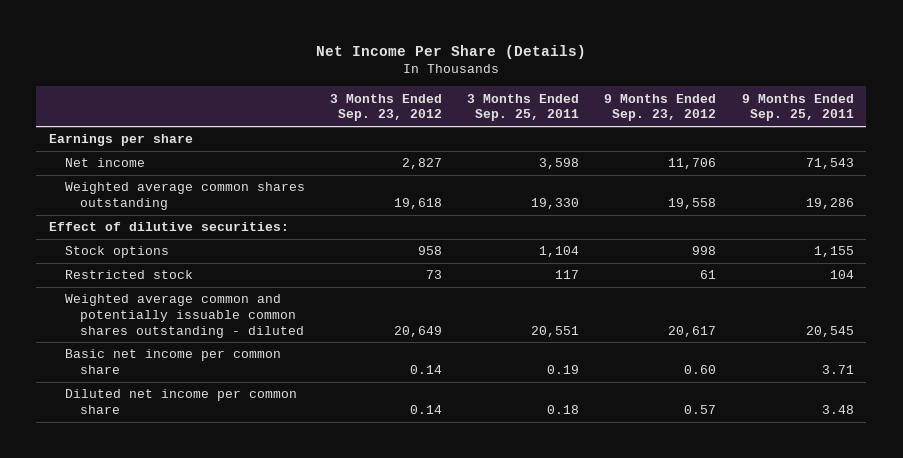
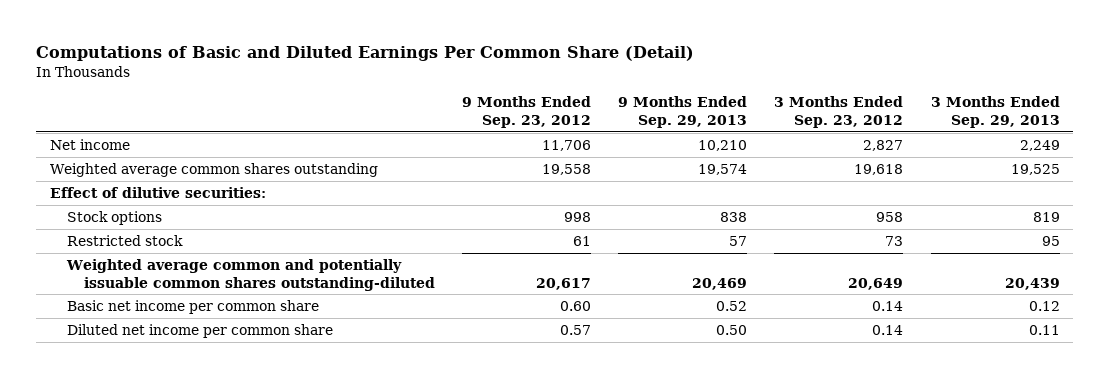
[316,45,587,60] Net Income Per Share (Details) -> [36,45,695,61] Computations of Basic and Diluted Earnings Per Common Share (Detail)
[467,93,580,122] 3 Months Ended Sep. 25, 2011 -> none
[741,93,854,122] 9 Months Ended Sep. 25, 2011 -> none
none -> [618,96,748,129] 9 Months Ended Sep. 29, 2013
none -> [930,96,1060,129] 3 Months Ended Sep. 29, 2013
[49,134,194,147] Earnings per share -> none
[64,294,305,338] Weighted average common and potentially issuable common shares outstanding - diluted -> [65,258,435,291] Weighted average common and potentially issuable common shares outstanding-diluted

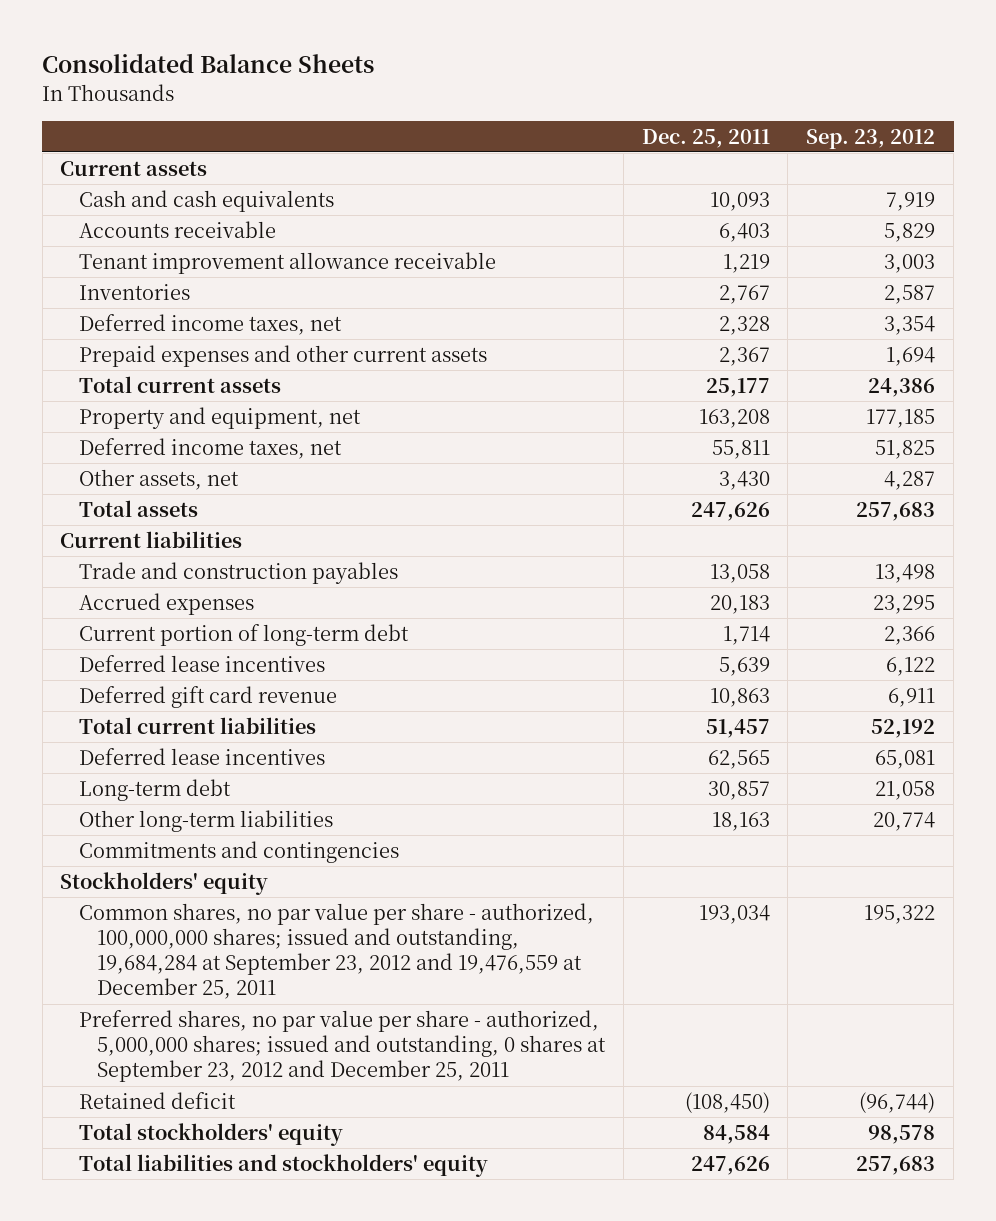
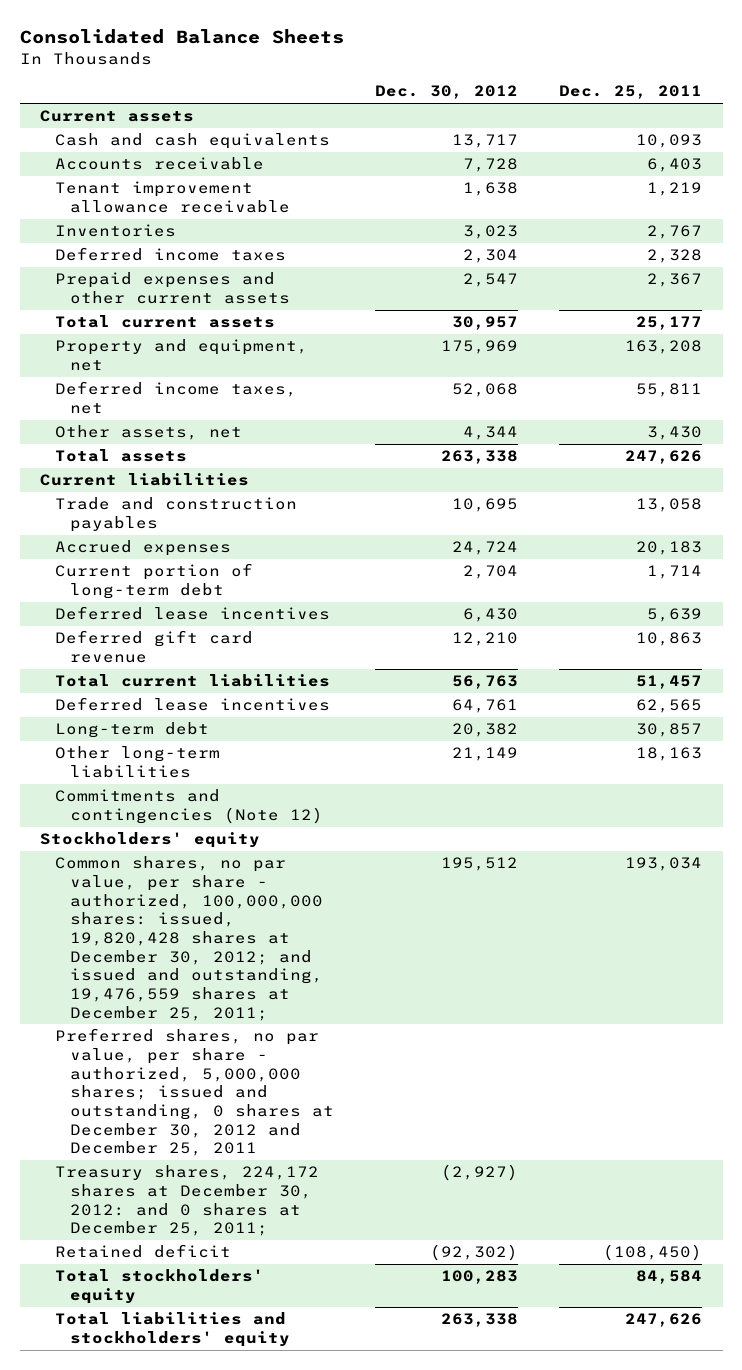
[806,128,936,149] Sep. 23, 2012 -> none
none -> [374,85,518,100] Dec. 30, 2012
[78,313,342,335] Deferred income taxes, net -> [54,247,286,262] Deferred income taxes
[78,840,399,863] Commitments and contingencies -> [54,789,323,825] Commitments and contingencies (Note 12)
[78,902,594,1000] Common shares, no par value per share - authorized, 100,000,000 shares; issued and outstanding, 19,684,284 at September 23, 2012 and 19,476,559 at December 25, 2011 -> [54,856,323,1021] Common shares, no par value, per share - authorized, 100,000,000 shares: issued, 19,820,428 shares at December 30, 2012; and issued and outstanding, 19,476,559 shares at December 25, 2011;
[78,1009,606,1083] Preferred shares, no par value per share - authorized, 5,000,000 shares; issued and outstanding, 0 shares at September 23, 2012 and December 25, 2011 -> [54,1028,334,1157] Preferred shares, no par value, per share - authorized, 5,000,000 shares; issued and outstanding, 0 shares at December 30, 2012 and December 25, 2011
none -> [54,1165,319,1237] Treasury shares, 224,172 shares at December 30, 2012: and 0 shares at December 25, 2011;

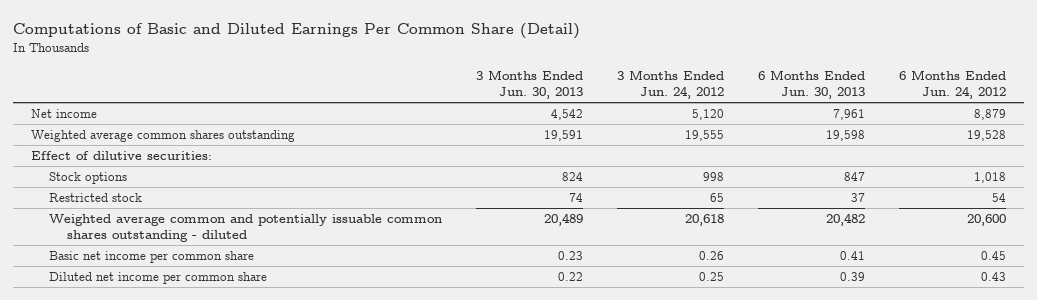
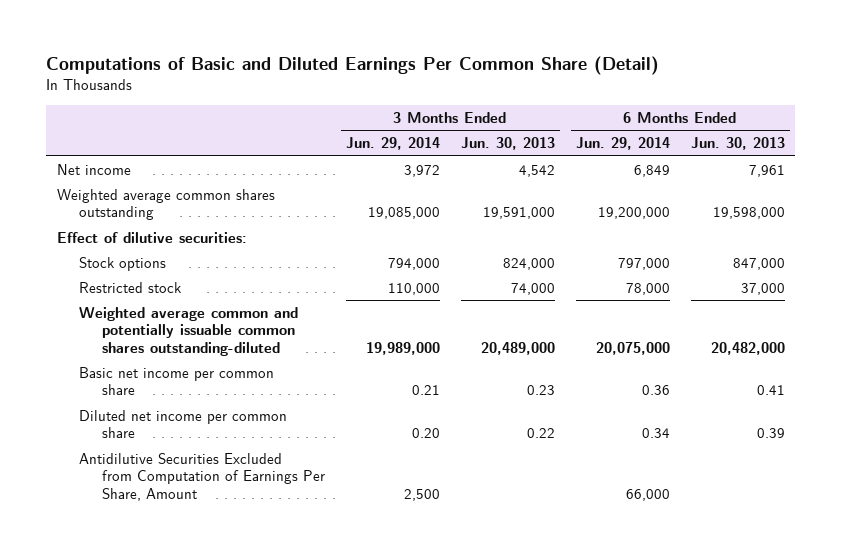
[617,70,725,99] 3 Months Ended Jun. 24, 2012 -> none
[899,70,1007,99] 6 Months Ended Jun. 24, 2012 -> none
none -> [345,137,440,151] Jun. 29, 2014
none -> [575,137,670,151] Jun. 29, 2014
[543,130,583,142] 19,591 -> [482,207,555,220] 19,591,000
[826,130,866,142] 19,598 -> [712,207,785,220] 19,598,000
[561,172,583,182] 824 -> [502,257,555,270] 824,000
[844,172,866,182] 847 -> [732,257,785,270] 847,000
[568,193,583,203] 74 -> [510,282,555,295] 74,000
[851,193,866,203] 37 -> [740,282,785,295] 37,000
[48,214,442,243] Weighted average common and potentially issuable common shares outstanding - diluted -> [79,306,299,356] Weighted average common and potentially issuable common shares outstanding-diluted
[543,213,583,227] 20,489 -> [480,341,555,355] 20,489,000
[826,213,866,227] 20,482 -> [710,341,785,355] 20,482,000
none -> [79,452,326,501] Antidilutive Securities Excluded from Computation of Earnings Per Share, Amount

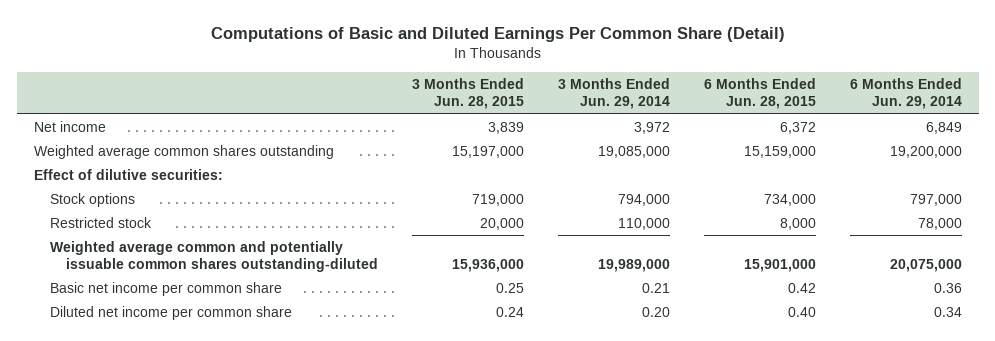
[460,137,555,151] Jun. 30, 2013 -> none
[690,137,785,151] Jun. 30, 2013 -> none
none -> [411,78,524,110] 3 Months Ended Jun. 28, 2015
none -> [703,78,816,110] 6 Months Ended Jun. 28, 2015
[79,452,326,501] Antidilutive Securities Excluded from Computation of Earnings Per Share, Amount -> none

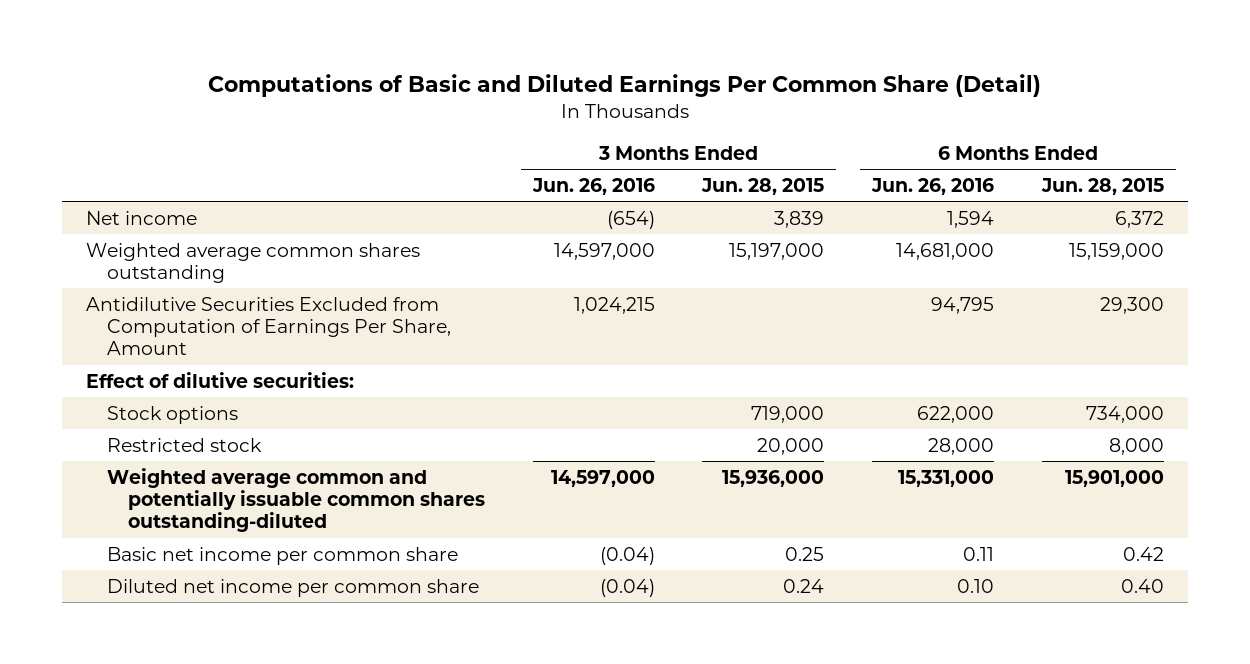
[557,78,670,110] 3 Months Ended Jun. 29, 2014 -> none
[849,78,962,110] 6 Months Ended Jun. 29, 2014 -> none
none -> [531,177,655,195] Jun. 26, 2016
none -> [871,177,995,195] Jun. 26, 2016
none -> [85,296,451,356] Antidilutive Securities Excluded from Computation of Earnings Per Share, Amount

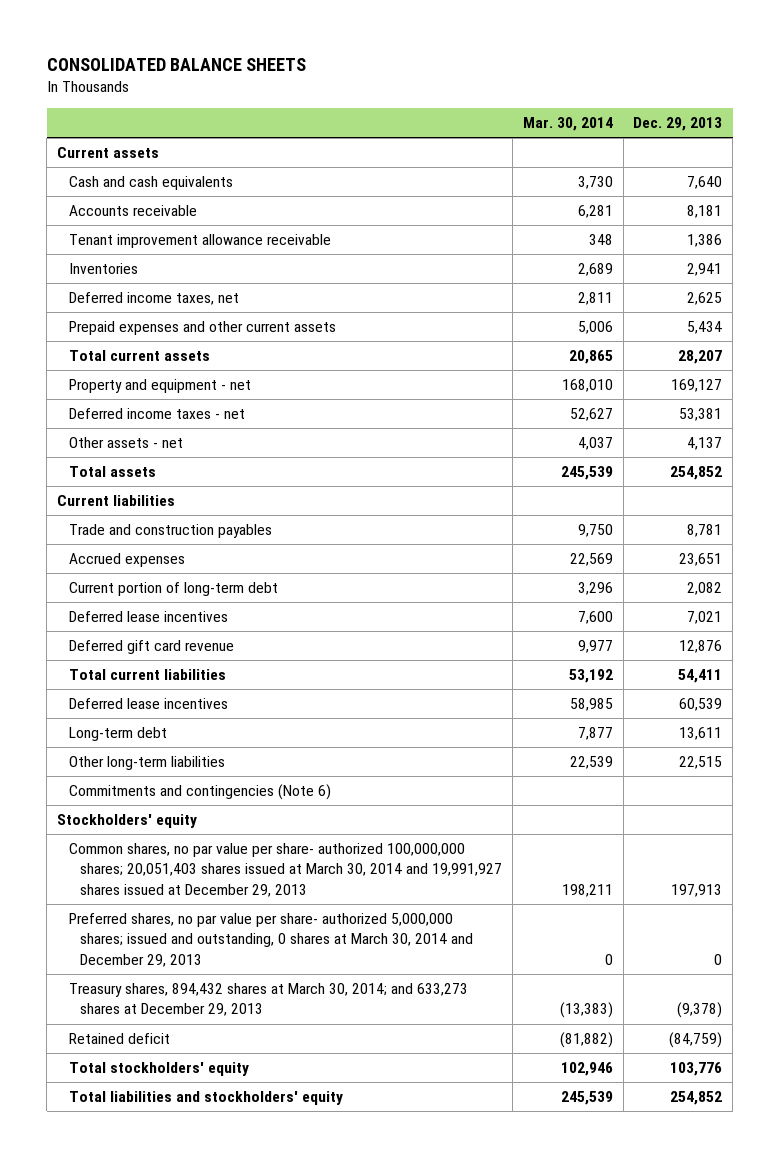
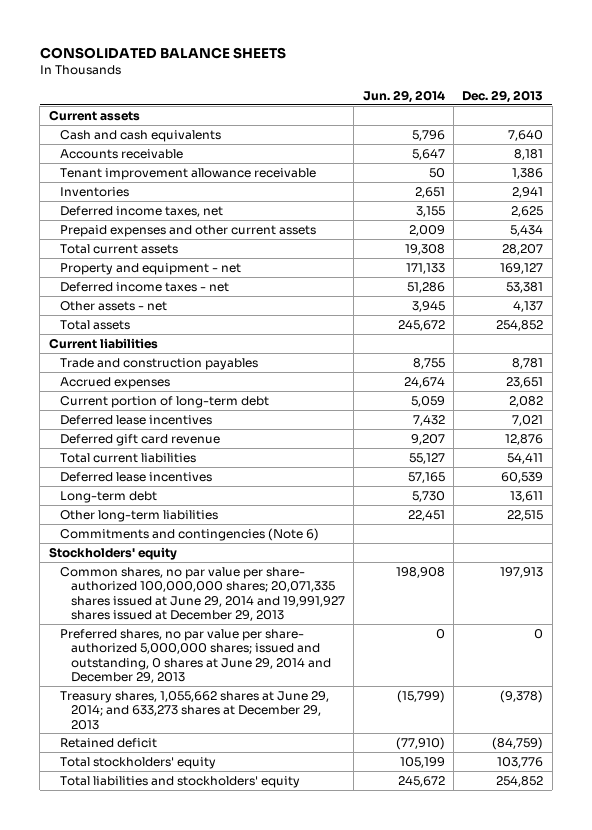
[522,116,613,131] Mar. 30, 2014 -> none
none -> [362,89,445,103] Jun. 29, 2014
[68,843,503,897] Common shares, no par value per share- authorized 100,000,000 shares; 20,051,403 shares issued at March 30, 2014 and 19,991,927 shares issued at December 29, 2013 -> [59,566,346,621] Common shares, no par value per share- authorized 100,000,000 shares; 20,071,335 shares issued at June 29, 2014 and 19,991,927 shares issued at December 29, 2013
[68,913,474,967] Preferred shares, no par value per share- authorized 5,000,000 shares; issued and outstanding, 0 shares at March 30, 2014 and December 29, 2013 -> [59,628,332,683] Preferred shares, no par value per share- authorized 5,000,000 shares; issued and outstanding, 0 shares at June 29, 2014 and December 29, 2013
[68,983,468,1017] Treasury shares, 894,432 shares at March 30, 2014; and 633,273 shares at December 29, 2013 -> [59,690,329,730] Treasury shares, 1,055,662 shares at June 29, 2014; and 633,273 shares at December 29, 2013

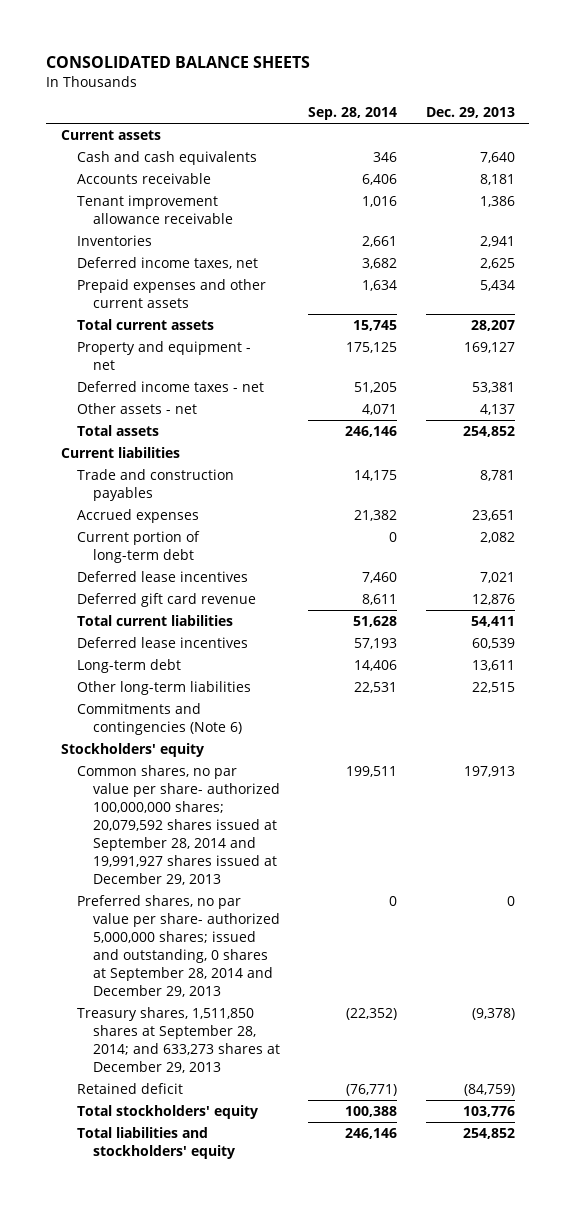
[362,89,445,103] Jun. 29, 2014 -> none
none -> [308,106,398,120] Sep. 28, 2014
[59,566,346,621] Common shares, no par value per share- authorized 100,000,000 shares; 20,071,335 shares issued at June 29, 2014 and 19,991,927 shares issued at December 29, 2013 -> [76,765,280,885] Common shares, no par value per share- authorized 100,000,000 shares; 20,079,592 shares issued at September 28, 2014 and 19,991,927 shares issued at December 29, 2013
[59,628,332,683] Preferred shares, no par value per share- authorized 5,000,000 shares; issued and outstanding, 0 shares at June 29, 2014 and December 29, 2013 -> [76,895,280,997] Preferred shares, no par value per share- authorized 5,000,000 shares; issued and outstanding, 0 shares at September 28, 2014 and December 29, 2013
[59,690,329,730] Treasury shares, 1,055,662 shares at June 29, 2014; and 633,273 shares at December 29, 2013 -> [76,1007,280,1073] Treasury shares, 1,511,850 shares at September 28, 2014; and 633,273 shares at December 29, 2013

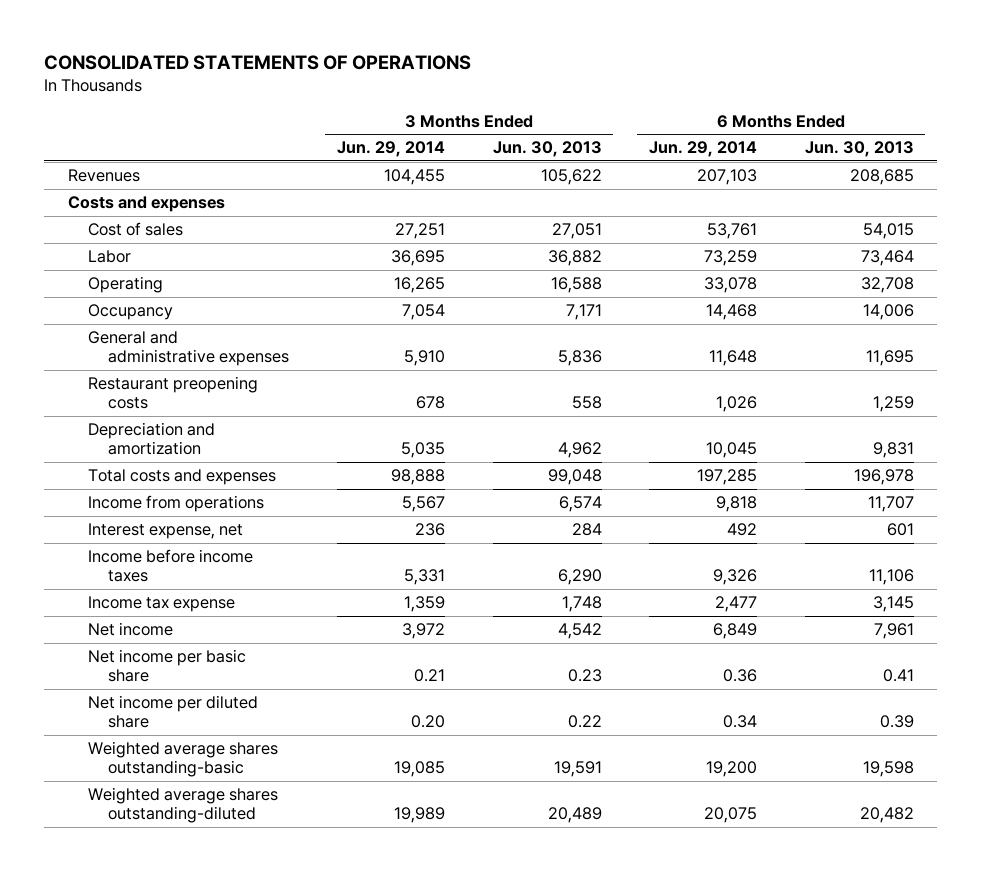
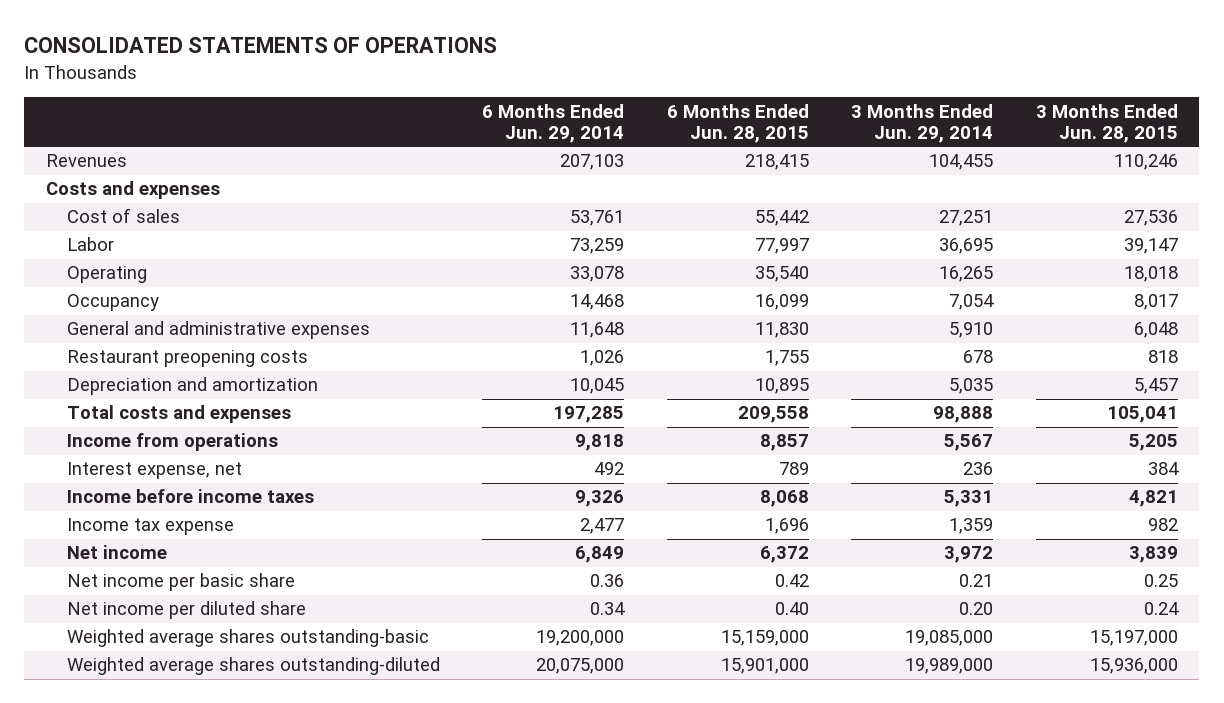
[492,141,602,158] Jun. 30, 2013 -> none
[804,141,914,158] Jun. 30, 2013 -> none
none -> [666,103,809,144] 6 Months Ended Jun. 28, 2015
none -> [1036,103,1179,144] 3 Months Ended Jun. 28, 2015
[393,761,445,778] 19,085 -> [905,630,994,647] 19,085,000
[706,761,758,778] 19,200 -> [536,630,625,647] 19,200,000
[393,807,445,824] 19,989 -> [905,658,994,675] 19,989,000
[704,807,758,824] 20,075 -> [536,658,625,675] 20,075,000

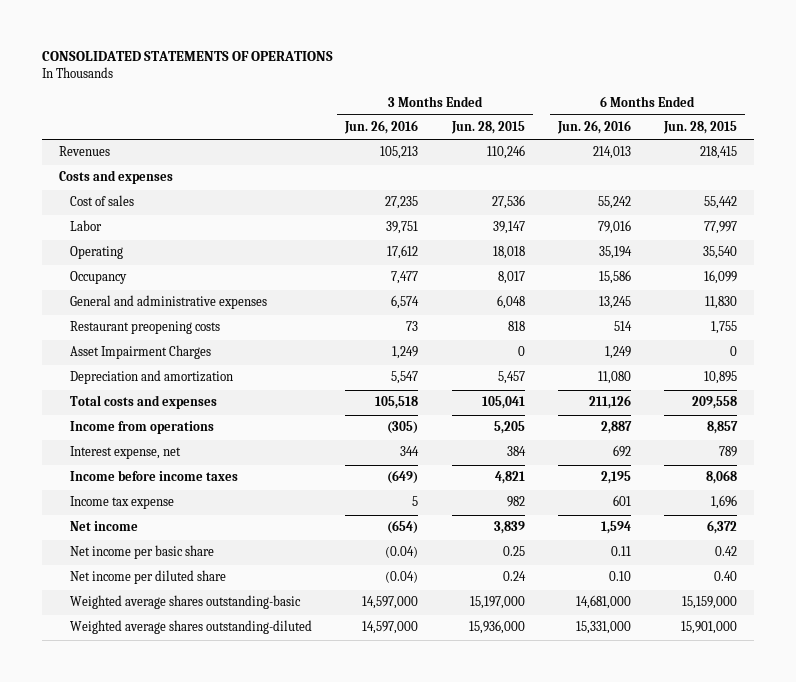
[482,103,625,144] 6 Months Ended Jun. 29, 2014 -> none
[851,103,994,144] 3 Months Ended Jun. 29, 2014 -> none
none -> [344,120,419,135] Jun. 26, 2016
none -> [556,120,631,135] Jun. 26, 2016
none -> [70,345,212,360] Asset Impairment Charges

